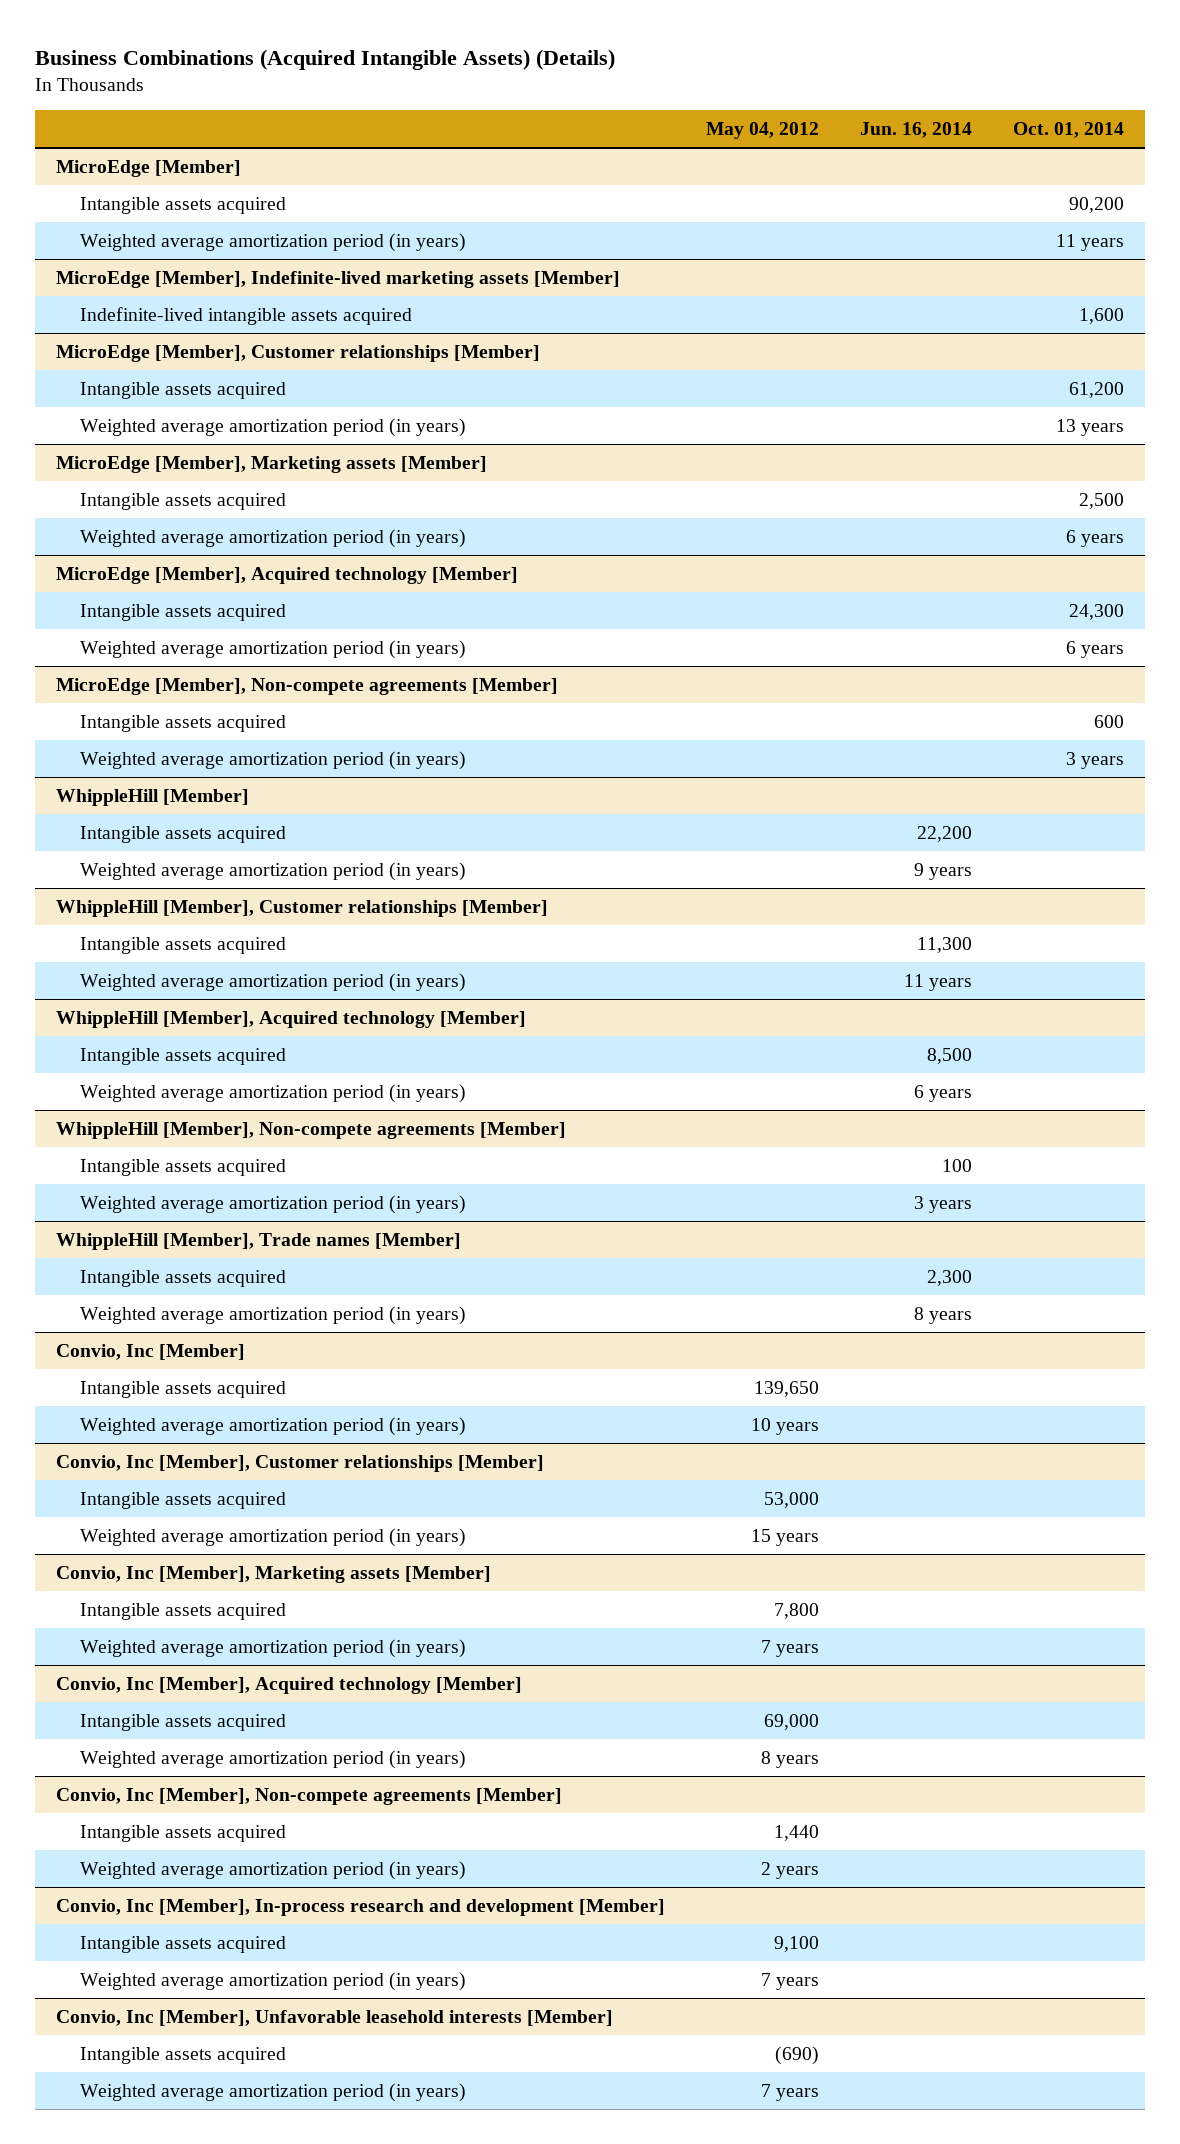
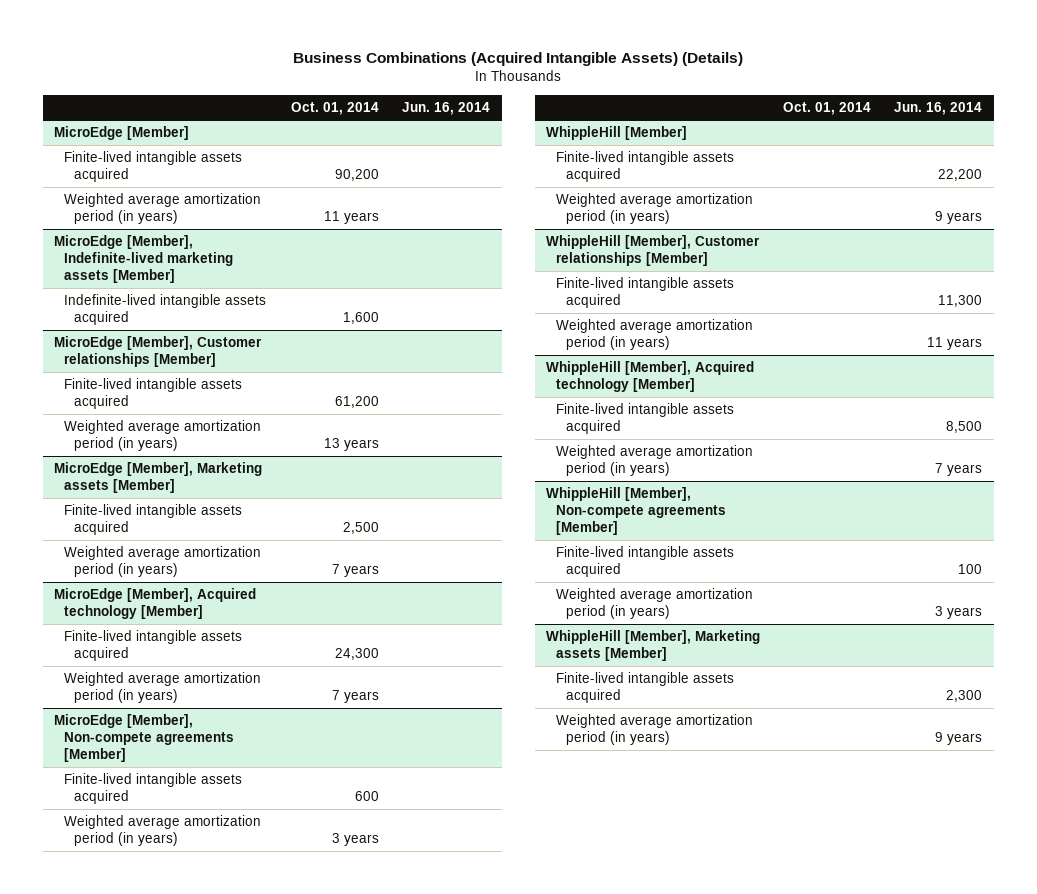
[705,122,819,140] May 04, 2012 -> none
[80,196,287,214] Intangible assets acquired -> [63,151,242,182] Finite-lived intangible assets acquired
[80,381,287,399] Intangible assets acquired -> [63,378,242,409] Finite-lived intangible assets acquired
[80,492,287,510] Intangible assets acquired -> [63,504,242,535] Finite-lived intangible assets acquired
[1066,529,1125,547] 6 years -> [332,563,380,577] 7 years
[80,603,287,621] Intangible assets acquired -> [63,630,242,661] Finite-lived intangible assets acquired
[1066,640,1125,658] 6 years -> [332,689,380,703] 7 years
[80,714,287,732] Intangible assets acquired -> [63,773,242,804] Finite-lived intangible assets acquired
[80,825,287,843] Intangible assets acquired -> [556,151,735,182] Finite-lived intangible assets acquired
[80,936,287,954] Intangible assets acquired -> [556,277,735,308] Finite-lived intangible assets acquired
[80,1047,287,1065] Intangible assets acquired -> [556,403,735,434] Finite-lived intangible assets acquired
[914,1084,973,1102] 6 years -> [935,462,983,476] 7 years
[80,1158,287,1176] Intangible assets acquired -> [556,546,735,577] Finite-lived intangible assets acquired
[55,1232,461,1250] WhippleHill [Member], Trade names [Member] -> none
[80,1269,287,1287] Intangible assets acquired -> none
[80,1305,467,1325] Weighted average amortization period (in years) -> none
[55,1343,245,1360] Convio, Inc [Member] -> none
[80,1380,287,1398] Intangible assets acquired -> none
[80,1416,467,1436] Weighted average amortization period (in years) -> none
[55,1454,544,1472] Convio, Inc [Member], Customer relationships [Member] -> none
[80,1491,287,1509] Intangible assets acquired -> none
[80,1527,467,1547] Weighted average amortization period (in years) -> none
[55,1565,491,1583] Convio, Inc [Member], Marketing assets [Member] -> none
[80,1602,287,1620] Intangible assets acquired -> none
[80,1638,467,1658] Weighted average amortization period (in years) -> none
[55,1676,522,1694] Convio, Inc [Member], Acquired technology [Member] -> none
[80,1713,287,1731] Intangible assets acquired -> none
[80,1749,467,1769] Weighted average amortization period (in years) -> none
[55,1787,562,1805] Convio, Inc [Member], Non-compete agreements [Member] -> none
[80,1824,287,1842] Intangible assets acquired -> none
[80,1860,467,1880] Weighted average amortization period (in years) -> none
[55,1898,665,1916] Convio, Inc [Member], In-process research and development [Member] -> none
[80,1935,287,1953] Intangible assets acquired -> none
[80,1971,467,1991] Weighted average amortization period (in years) -> none
[55,2009,613,2026] Convio, Inc [Member], Unfavorable leasehold interests [Member] -> none
[80,2046,287,2064] Intangible assets acquired -> none
[80,2082,467,2102] Weighted average amortization period (in years) -> none
none -> [546,630,761,661] WhippleHill [Member], Marketing assets [Member]
none -> [556,672,735,703] Finite-lived intangible assets acquired
none -> [556,714,754,745] Weighted average amortization period (in years)

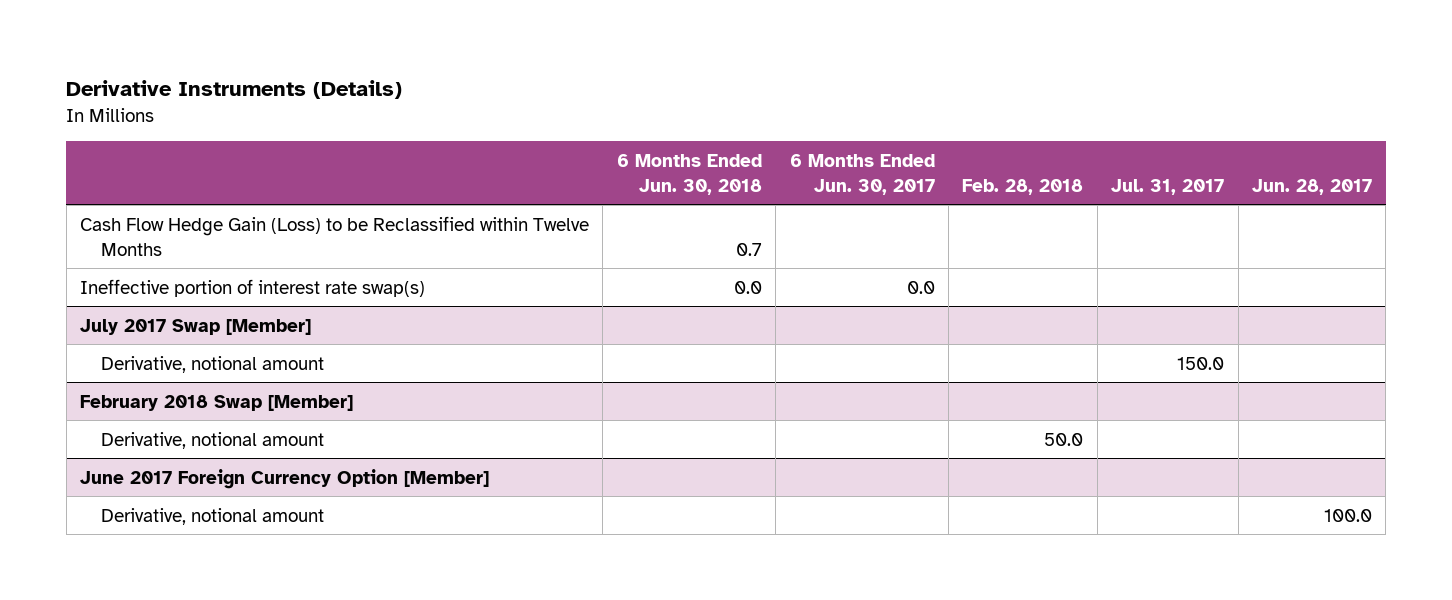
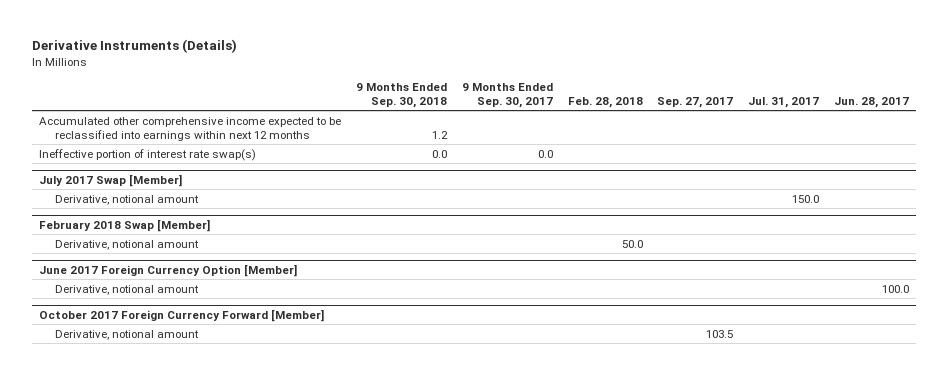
[616,153,762,195] 6 Months Ended Jun. 30, 2018 -> none
[789,153,935,195] 6 Months Ended Jun. 30, 2017 -> none
none -> [355,82,447,109] 9 Months Ended Sep. 30, 2018
none -> [461,82,553,109] 9 Months Ended Sep. 30, 2017
none -> [657,97,734,109] Sep. 27, 2017
[79,215,589,256] Cash Flow Hedge Gain (Loss) to be Reclassified within Twelve Months -> [39,116,342,141] Accumulated other comprehensive income expected to be reclassified into earnings within next 12 months
none -> [39,308,325,322] October 2017 Foreign Currency Forward [Member]
none -> [54,329,199,340] Derivative, notional amount

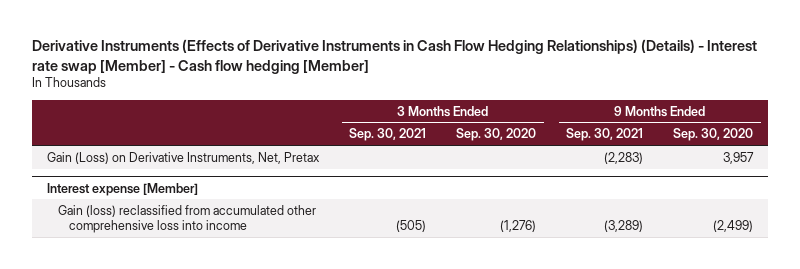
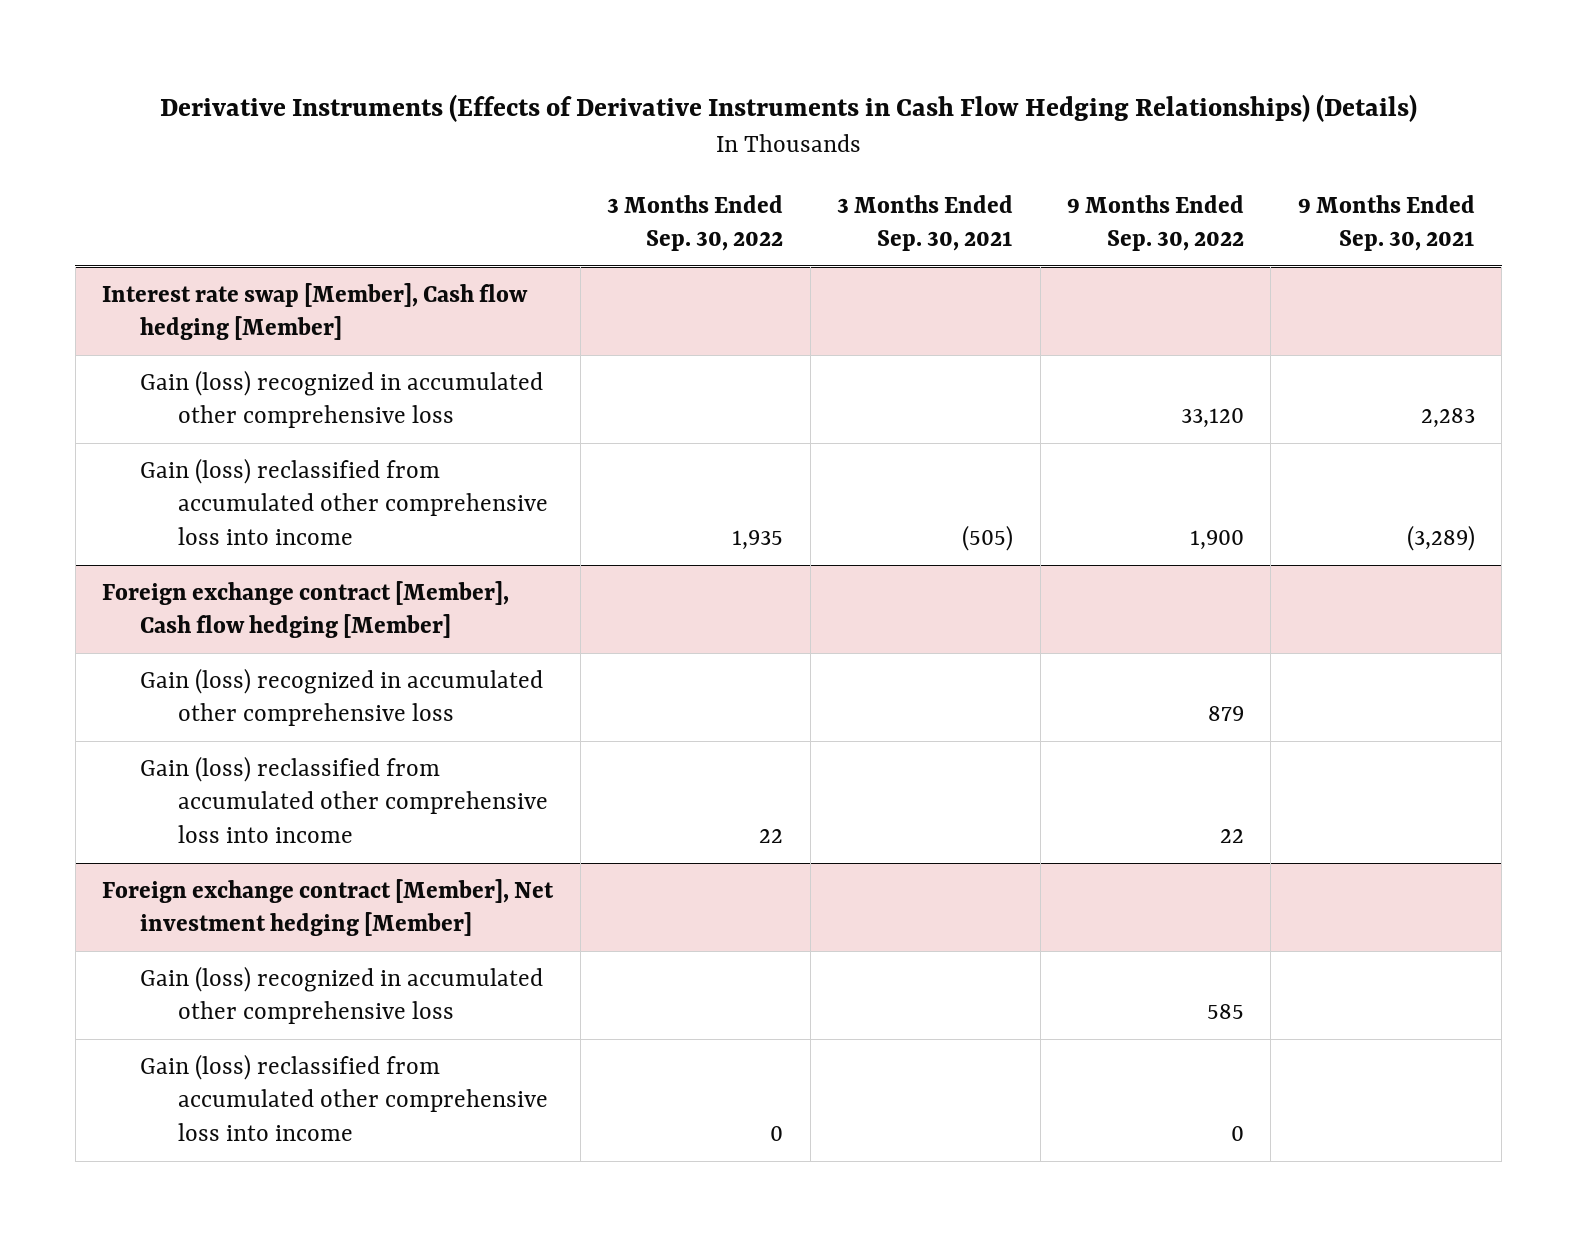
[32,39,758,74] Derivative Instruments (Effects of Derivative Instruments in Cash Flow Hedging Relationships) (Details) - Interest rate swap [Member] - Cash flow hedging [Member] -> [159,94,1417,123] Derivative Instruments (Effects of Derivative Instruments in Cash Flow Hedging Relationships) (Details)
[456,128,537,142] Sep. 30, 2020 -> none
[673,128,754,142] Sep. 30, 2020 -> none
none -> [607,194,784,252] 3 Months Ended Sep. 30, 2022
none -> [1067,194,1245,252] 9 Months Ended Sep. 30, 2022
[47,151,321,164] Gain (Loss) on Derivative Instruments, Net, Pretax -> none
[47,182,199,196] Interest expense [Member] -> [102,282,529,341] Interest rate swap [Member], Cash flow hedging [Member]
none -> [140,369,544,429] Gain (loss) recognized in accumulated other comprehensive loss
none -> [102,580,510,639] Foreign exchange contract [Member], Cash flow hedging [Member]
none -> [140,667,544,727] Gain (loss) recognized in accumulated other comprehensive loss
none -> [140,755,549,844] Gain (loss) reclassified from accumulated other comprehensive loss into income
none -> [102,878,555,937] Foreign exchange contract [Member], Net investment hedging [Member]
none -> [140,965,544,1025] Gain (loss) recognized in accumulated other comprehensive loss
none -> [140,1053,549,1142] Gain (loss) reclassified from accumulated other comprehensive loss into income

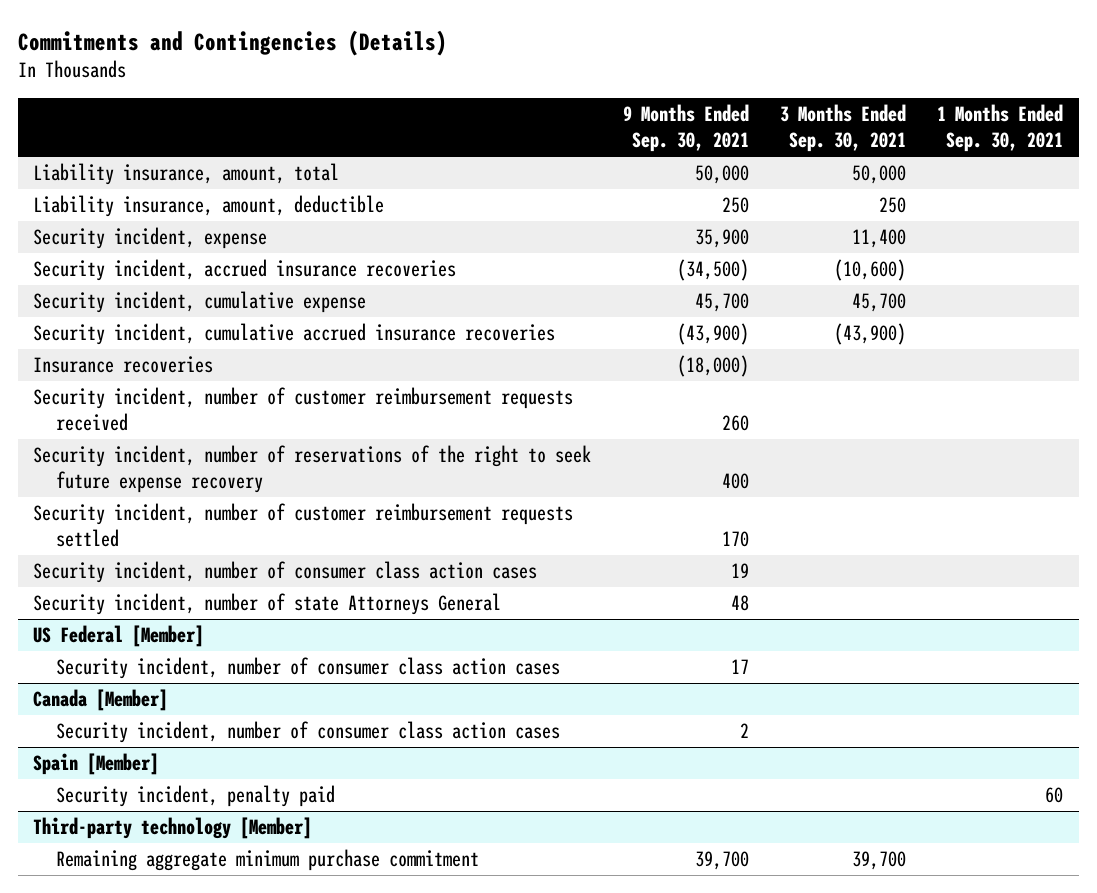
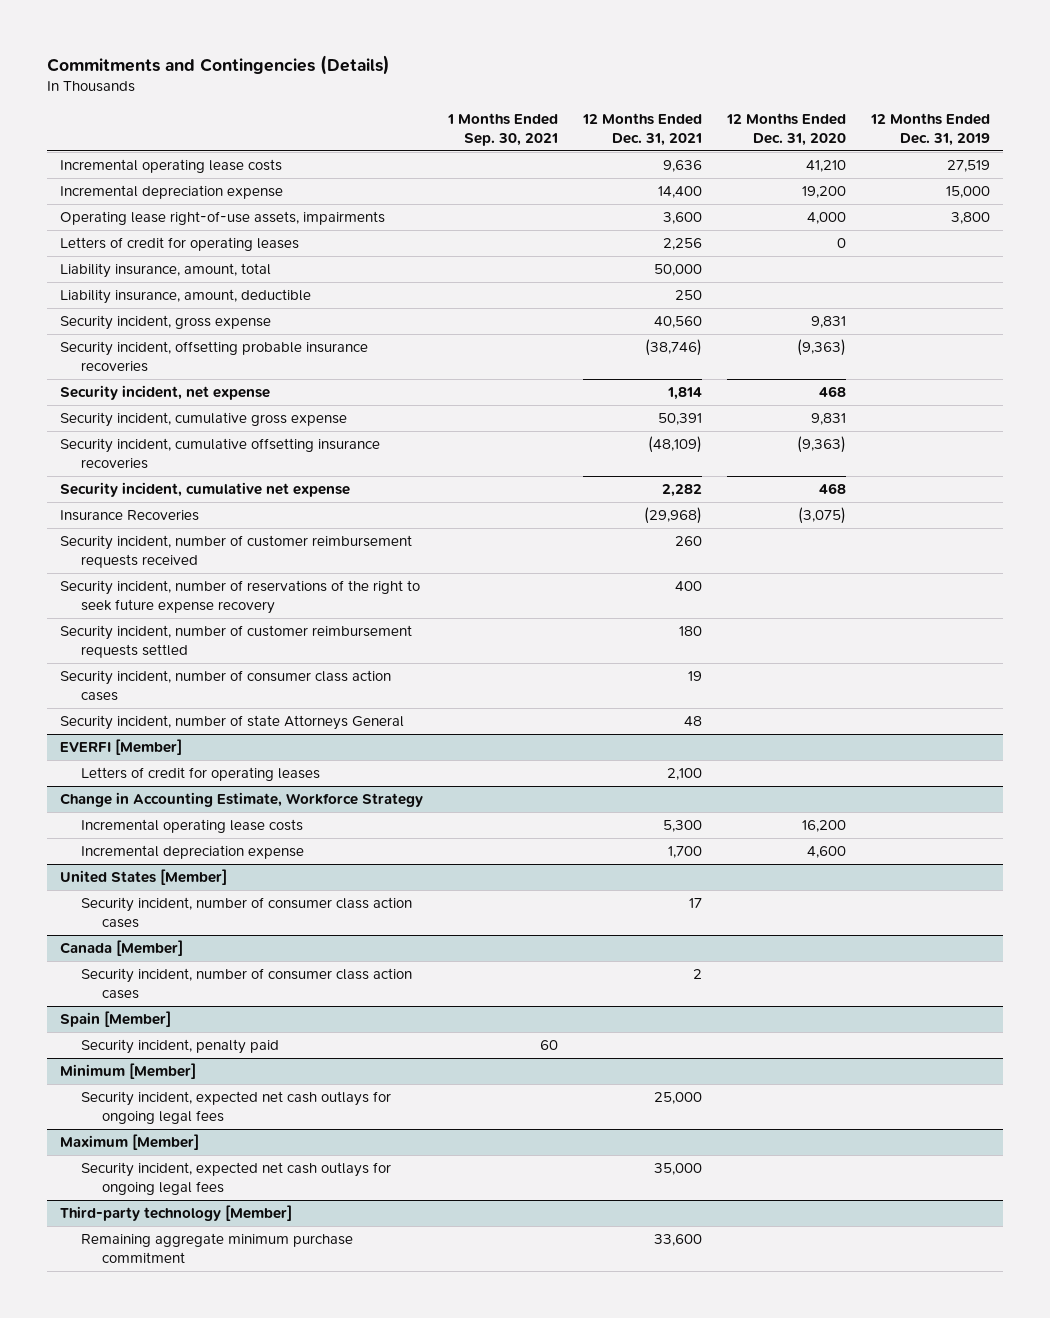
[622,104,749,153] 9 Months Ended Sep. 30, 2021 -> none
[779,104,906,153] 3 Months Ended Sep. 30, 2021 -> none
none -> [582,113,703,147] 12 Months Ended Dec. 31, 2021
none -> [726,113,847,147] 12 Months Ended Dec. 31, 2020
none -> [870,113,991,147] 12 Months Ended Dec. 31, 2019
none -> [59,158,282,173] Incremental operating lease costs
none -> [59,184,283,199] Incremental depreciation expense
none -> [59,210,385,225] Operating lease right-of-use assets, impairments
none -> [59,236,299,251] Letters of credit for operating leases
[33,227,268,250] Security incident, expense -> [59,314,271,330] Security incident, gross expense
[33,259,457,282] Security incident, accrued insurance recoveries -> [59,340,368,372] Security incident, offsetting probable insurance recoveries
none -> [59,384,270,400] Security incident, net expense
[33,291,367,314] Security incident, cumulative expense -> [59,411,347,427] Security incident, cumulative gross expense
[33,323,556,346] Security incident, cumulative accrued insurance recoveries -> [59,437,380,469] Security incident, cumulative offsetting insurance recoveries
none -> [59,481,350,497] Security incident, cumulative net expense
[33,356,214,374] Insurance recoveries -> [59,509,199,521] Insurance Recoveries
none -> [59,738,182,755] EVERFI [Member]
none -> [80,766,320,781] Letters of credit for operating leases
none -> [59,791,423,807] Change in Accounting Estimate, Workforce Strategy
none -> [80,818,303,833] Incremental operating lease costs
none -> [80,844,304,859] Incremental depreciation expense
[33,625,205,648] US Federal [Member] -> [59,868,227,885] United States [Member]
none -> [59,1062,196,1079] Minimum [Member]
none -> [80,1090,391,1124] Security incident, expected net cash outlays for ongoing legal fees
none -> [59,1133,199,1150] Maximum [Member]
none -> [80,1161,391,1195] Security incident, expected net cash outlays for ongoing legal fees

